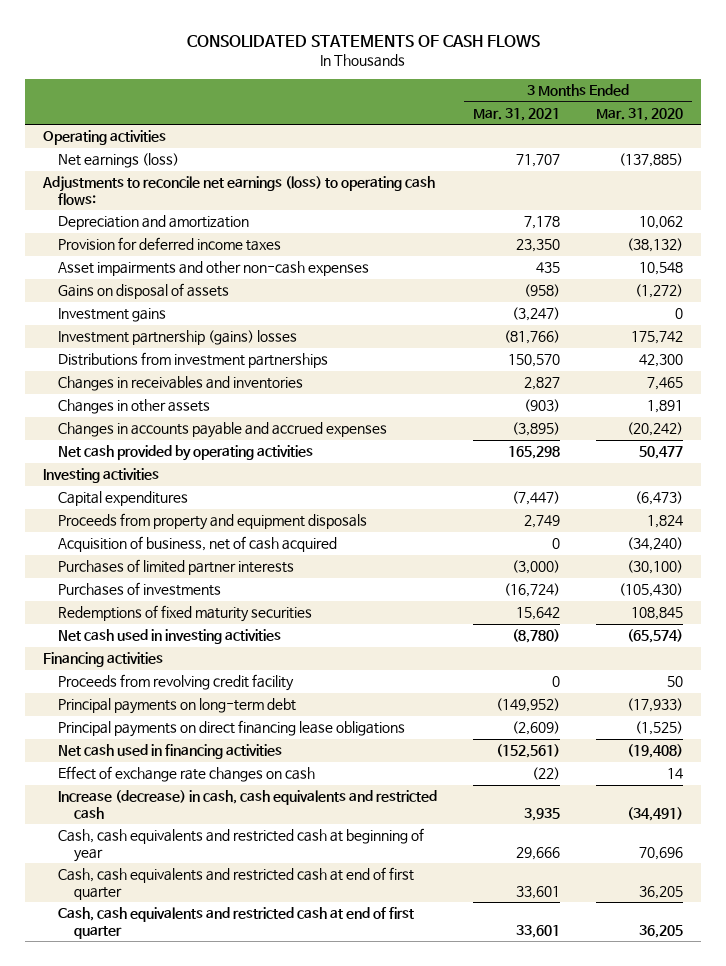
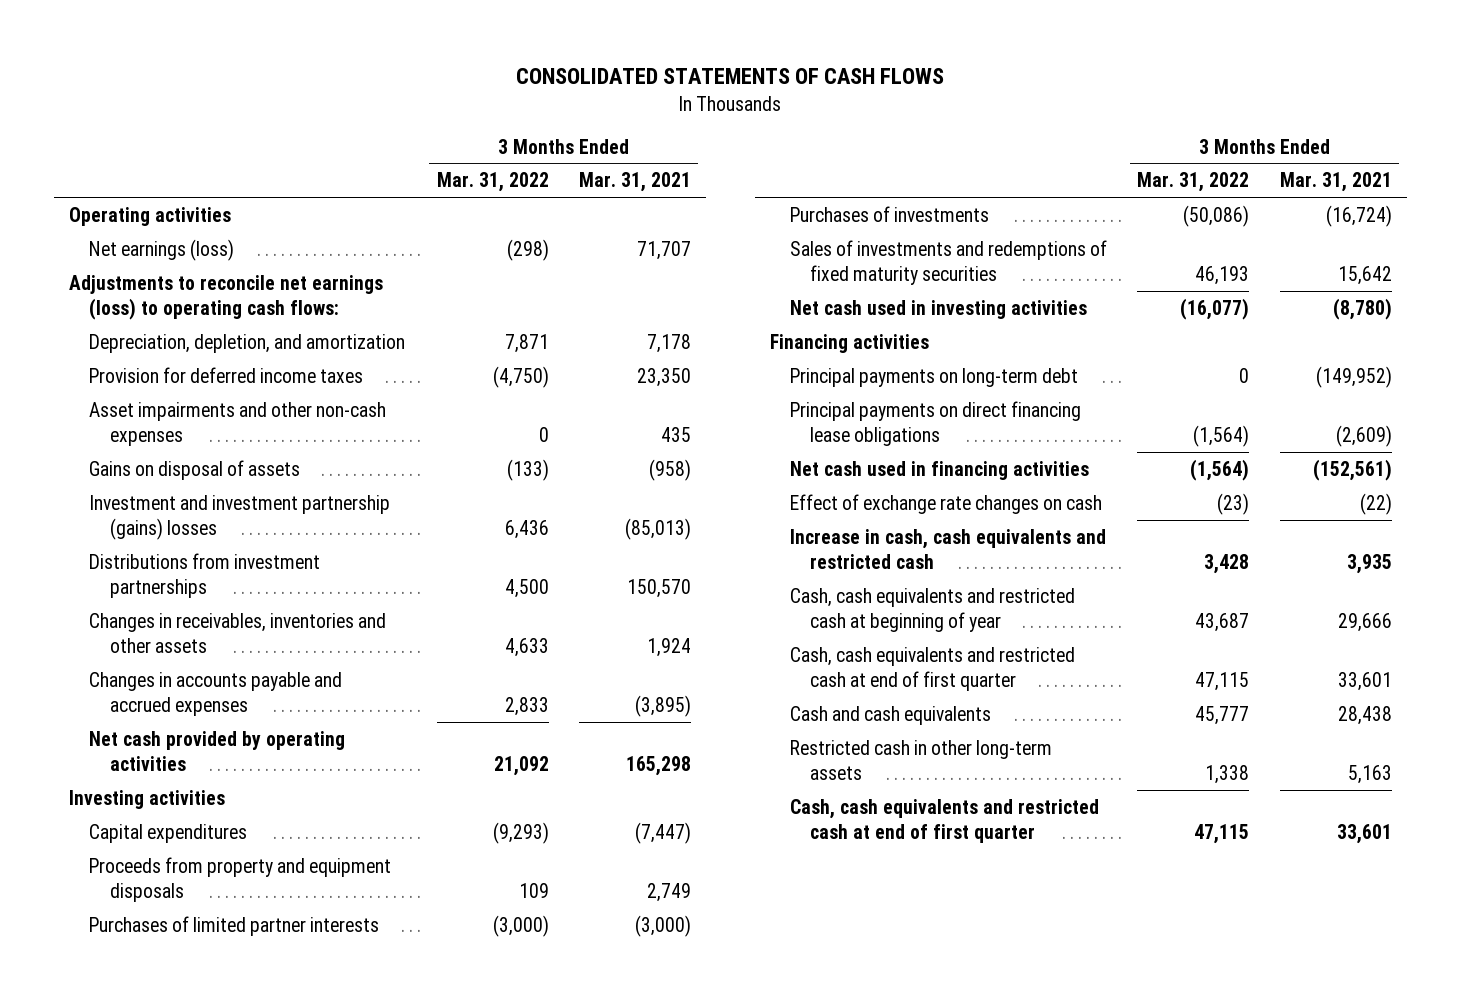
[596,107,684,121] Mar. 31, 2020 -> none
none -> [436,172,549,193] Mar. 31, 2022
[58,215,250,231] Depreciation and amortization -> [89,333,406,353] Depreciation, depletion, and amortization
[58,330,298,346] Investment partnership (gains) losses -> none
[58,308,167,323] Investment gains -> [89,494,391,540] Investment and investment partnership (gains) losses
[512,307,561,322] (3,247) -> [624,517,691,540] (85,013)
[58,399,211,415] Changes in other assets -> none
[58,376,304,392] Changes in receivables and inventories -> [89,612,387,653] Changes in receivables, inventories and other assets
[524,377,561,391] 2,827 -> [646,637,691,657] 1,924
[58,536,338,553] Acquisition of business, net of cash acquired -> none
[58,605,313,623] Redemptions of fixed maturity securities -> [790,239,1108,285] Sales of investments and redemptions of fixed maturity securities
[58,674,295,692] Proceeds from revolving credit facility -> none
[58,790,438,819] Increase (decrease) in cash, cash equivalents and restricted cash -> [790,528,1107,569] Increase in cash, cash equivalents and restricted cash
none -> [790,705,992,725] Cash and cash equivalents
none -> [790,739,1053,780] Restricted cash in other long-term assets

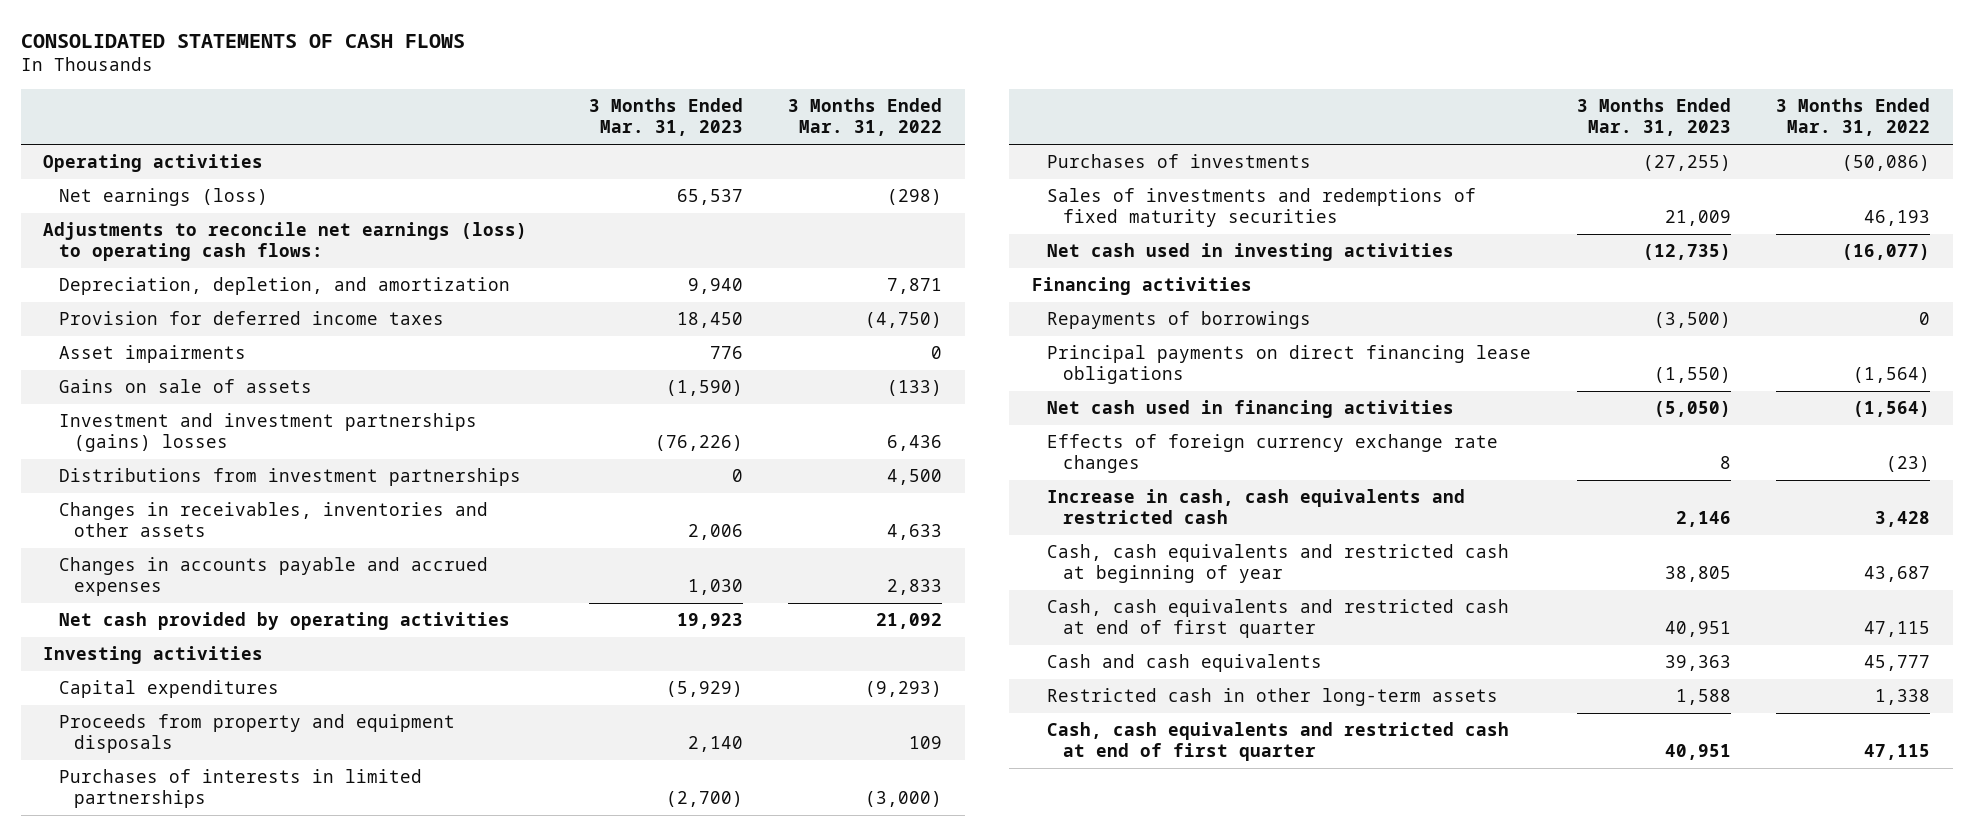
[578,172,691,193] Mar. 31, 2021 -> none
none -> [588,98,743,137] 3 Months Ended Mar. 31, 2023
[89,401,387,446] Asset impairments and other non-cash expenses -> [58,345,246,364] Asset impairments
[89,459,301,480] Gains on disposal of assets -> [58,379,312,394] Gains on sale of assets
[89,494,391,540] Investment and investment partnership (gains) losses -> [58,413,477,453] Investment and investment partnerships (gains) losses
[89,915,380,936] Purchases of limited partner interests -> [58,769,422,809] Purchases of interests in limited partnerships
[790,367,1079,387] Principal payments on long-term debt -> [1047,311,1312,330] Repayments of borrowings
[790,493,1103,514] Effect of exchange rate changes on cash -> [1047,434,1499,474] Effects of foreign currency exchange rate changes

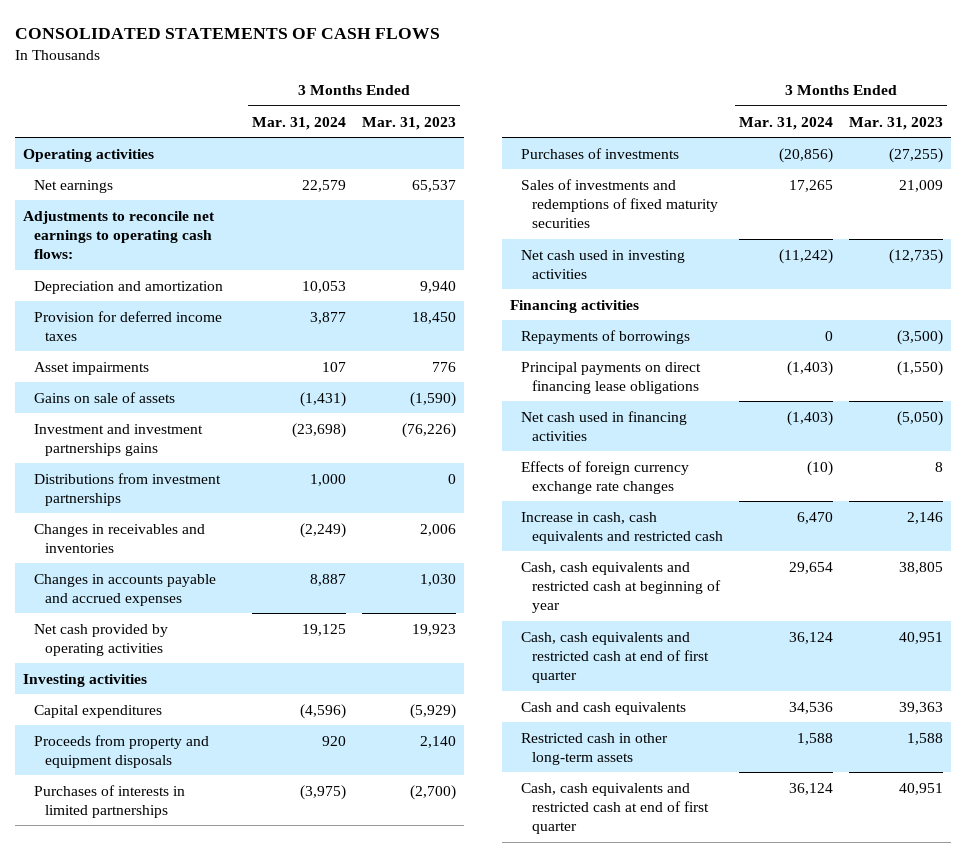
[788,98,943,137] 3 Months Ended Mar. 31, 2022 -> none
none -> [252,116,347,130] Mar. 31, 2024
[58,188,268,207] Net earnings (loss) -> [34,179,114,193] Net earnings
[43,222,528,262] Adjustments to reconcile net earnings (loss) to operating cash flows: -> [22,210,215,260] Adjustments to reconcile net earnings to operating cash flows:
[58,277,510,296] Depreciation, depletion, and amortization -> [34,280,224,294] Depreciation and amortization
[58,413,477,453] Investment and investment partnerships (gains) losses -> [34,423,204,456] Investment and investment partnerships gains
[58,502,488,538] Changes in receivables, inventories and other assets -> [34,523,206,553] Changes in receivables and inventories

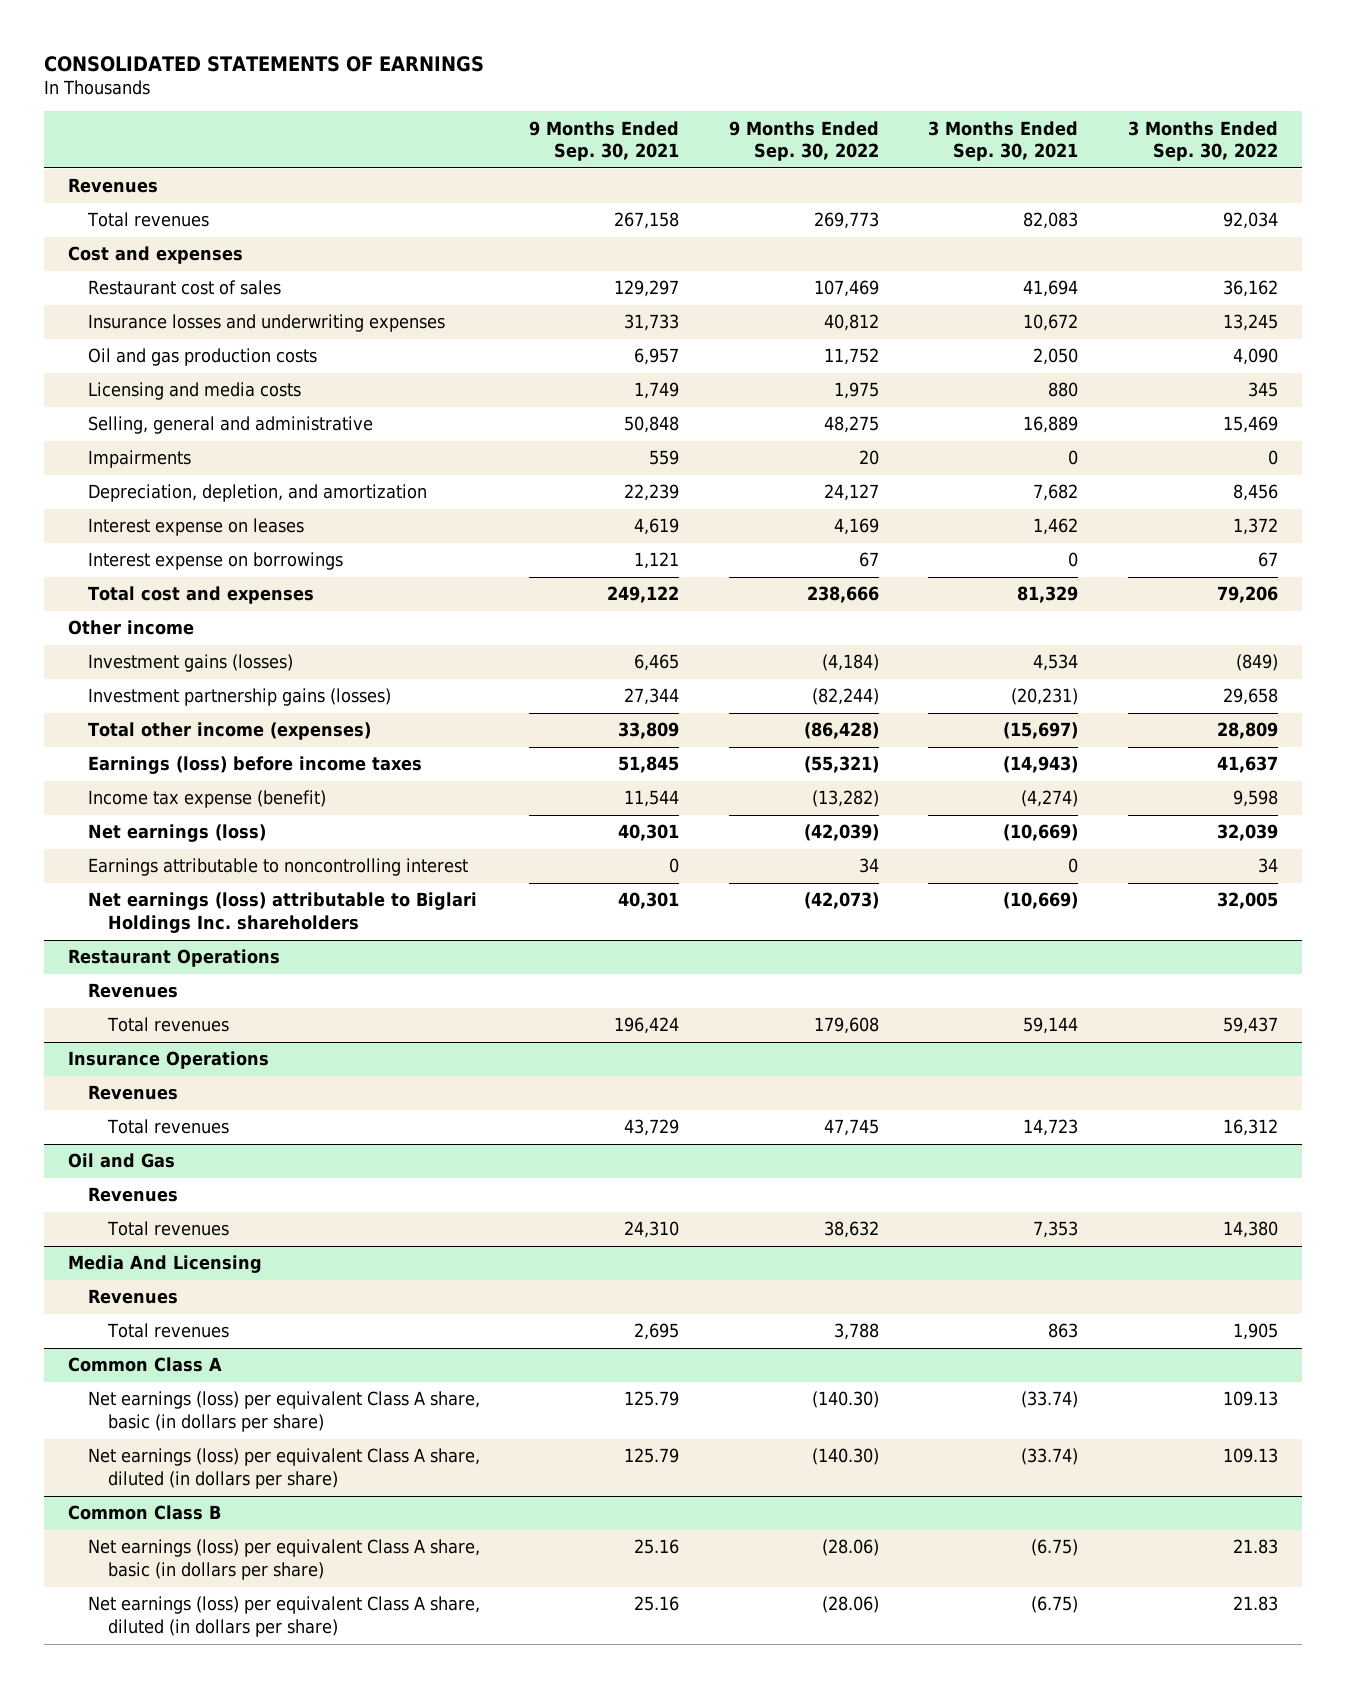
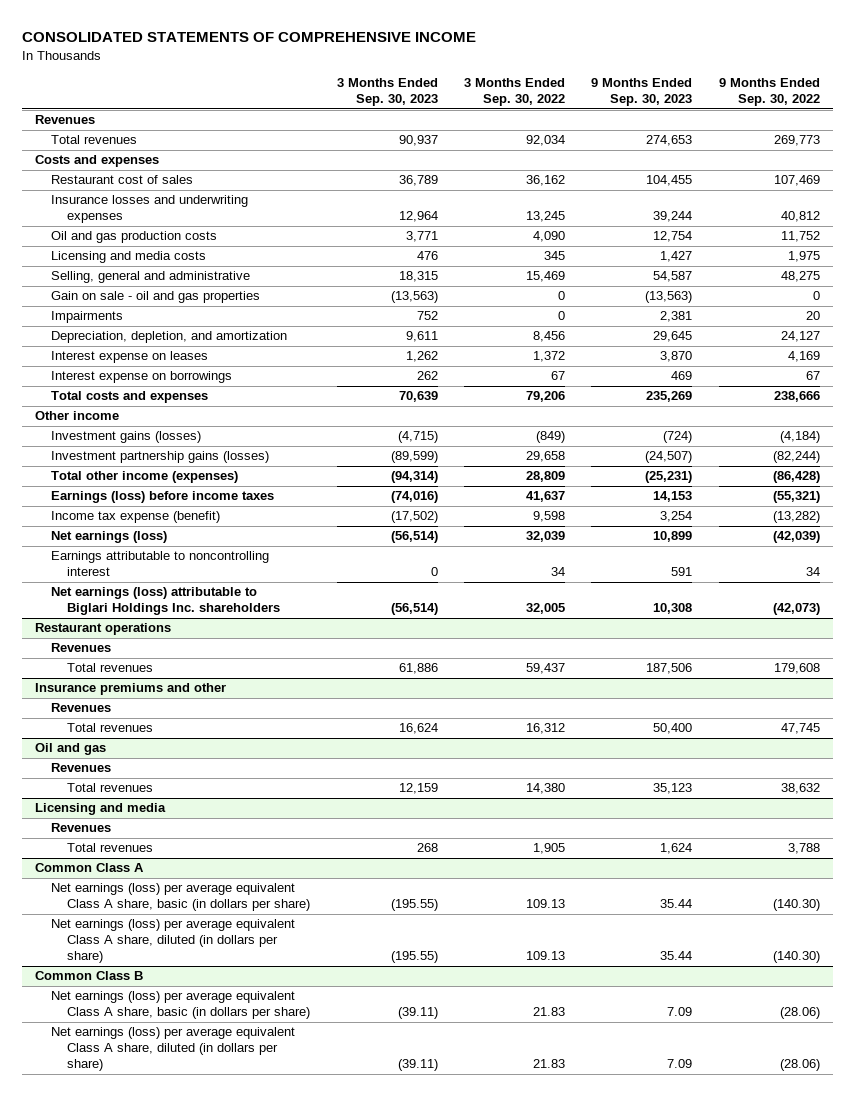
[43,55,484,72] CONSOLIDATED STATEMENTS OF EARNINGS -> [21,32,476,43] CONSOLIDATED STATEMENTS OF COMPREHENSIVE INCOME
[529,120,680,162] 9 Months Ended Sep. 30, 2021 -> none
[928,120,1079,162] 3 Months Ended Sep. 30, 2021 -> none
none -> [336,78,438,107] 3 Months Ended Sep. 30, 2023
none -> [591,78,693,107] 9 Months Ended Sep. 30, 2023
[68,246,244,265] Cost and expenses -> [34,155,159,168] Costs and expenses
none -> [51,291,261,304] Gain on sale - oil and gas properties
[87,586,314,605] Total cost and expenses -> [51,391,209,404] Total costs and expenses
[68,949,281,968] Restaurant Operations -> [34,623,171,636] Restaurant operations
[68,1051,270,1070] Insurance Operations -> [34,683,226,696] Insurance premiums and other
[68,1153,176,1169] Oil and Gas -> [34,743,106,756] Oil and gas
[68,1255,263,1274] Media And Licensing -> [34,803,166,816] Licensing and media
[87,1391,480,1432] Net earnings (loss) per equivalent Class A share, basic (in dollars per share) -> [51,883,311,912] Net earnings (loss) per average equivalent Class A share, basic (in dollars per share)
[87,1448,480,1489] Net earnings (loss) per equivalent Class A share, diluted (in dollars per share) -> [51,919,296,964] Net earnings (loss) per average equivalent Class A share, diluted (in dollars per share)
[87,1539,480,1580] Net earnings (loss) per equivalent Class A share, basic (in dollars per share) -> [51,991,311,1020] Net earnings (loss) per average equivalent Class A share, basic (in dollars per share)
[87,1596,480,1637] Net earnings (loss) per equivalent Class A share, diluted (in dollars per share) -> [51,1027,296,1072] Net earnings (loss) per average equivalent Class A share, diluted (in dollars per share)

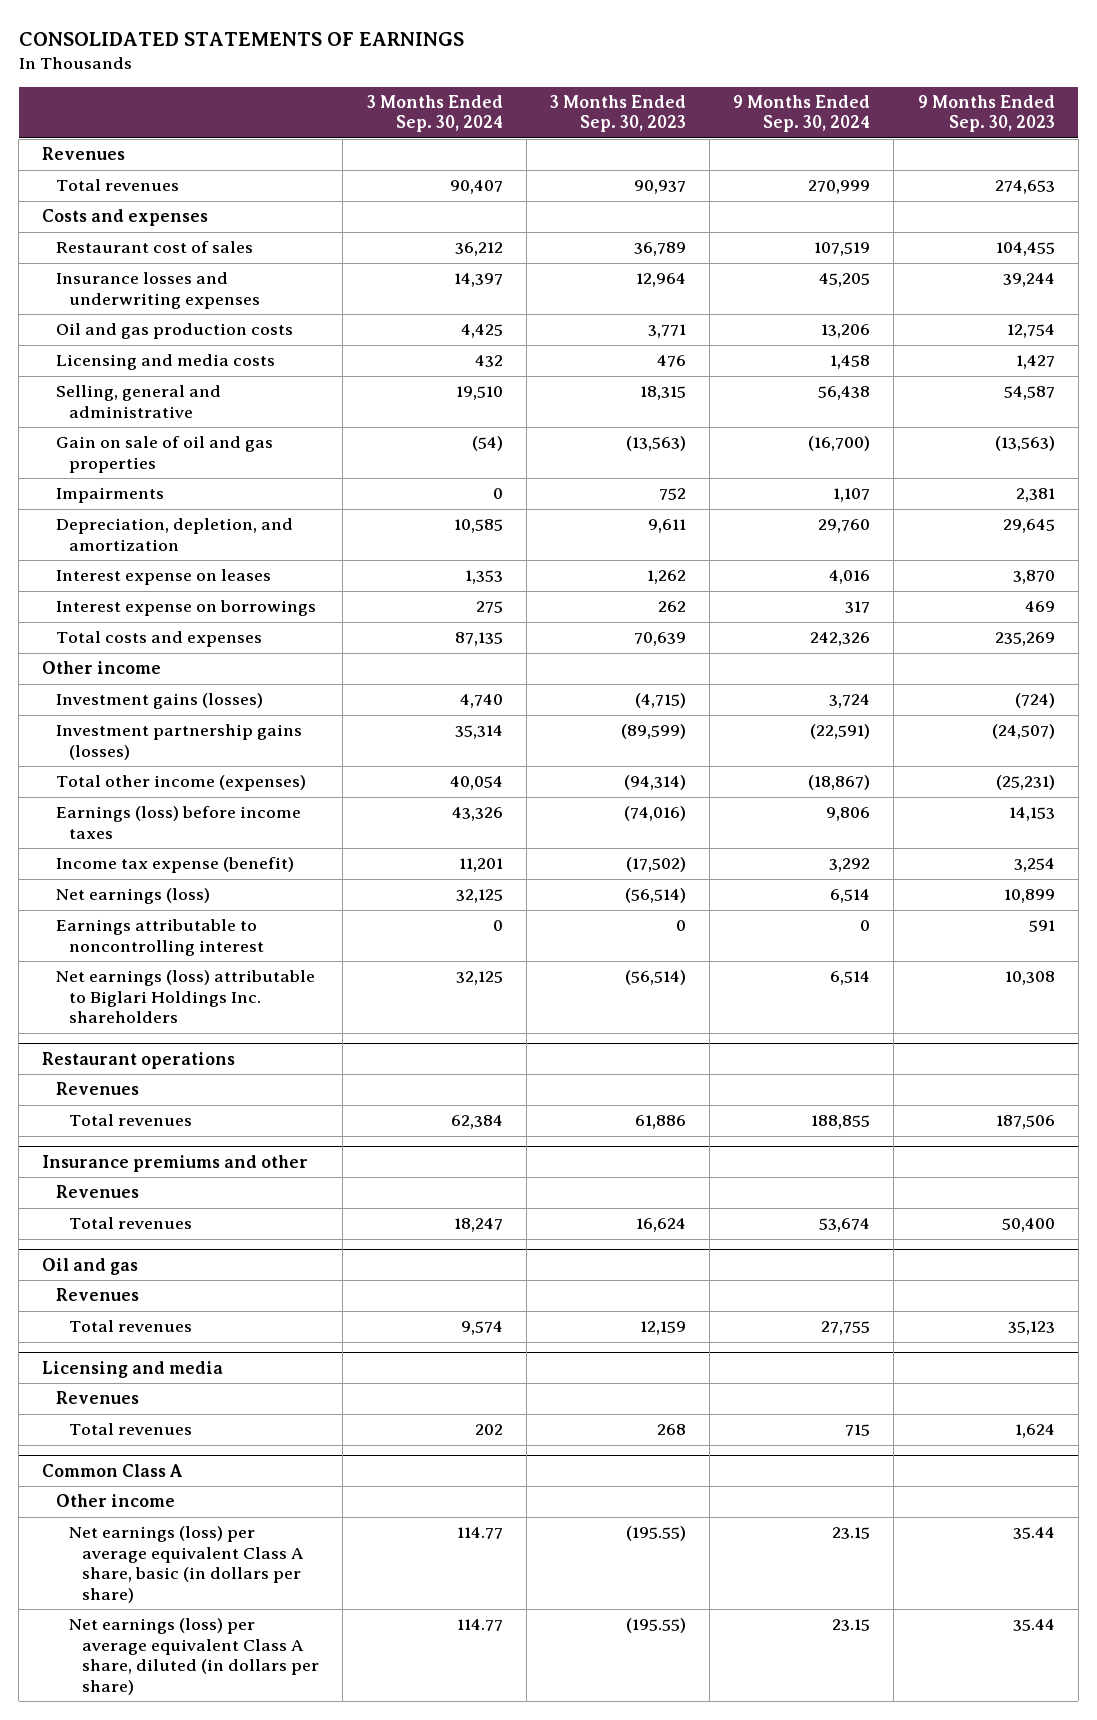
[21,32,476,43] CONSOLIDATED STATEMENTS OF COMPREHENSIVE INCOME -> [18,31,464,46] CONSOLIDATED STATEMENTS OF EARNINGS
[464,78,566,107] 3 Months Ended Sep. 30, 2022 -> none
[718,78,820,107] 9 Months Ended Sep. 30, 2022 -> none
none -> [366,94,503,133] 3 Months Ended Sep. 30, 2024
none -> [733,94,871,133] 9 Months Ended Sep. 30, 2024
[51,291,261,304] Gain on sale - oil and gas properties -> [55,436,273,473] Gain on sale of oil and gas properties
none -> [55,1494,175,1508] Other income
[34,971,143,981] Common Class B -> none
[51,991,311,1020] Net earnings (loss) per average equivalent Class A share, basic (in dollars per share) -> none
[51,1027,296,1072] Net earnings (loss) per average equivalent Class A share, diluted (in dollars per share) -> none

